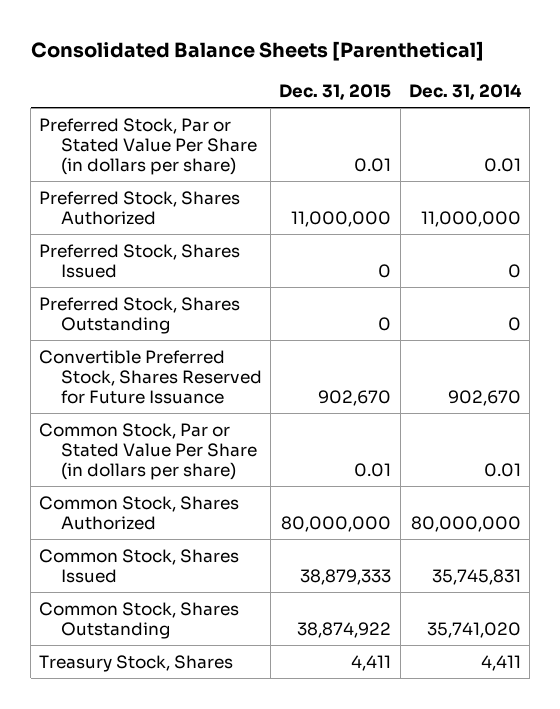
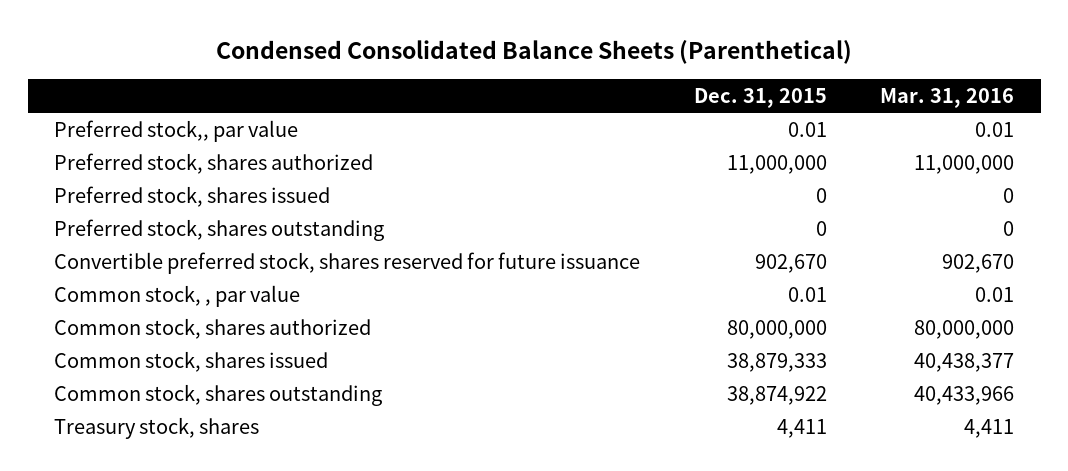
[30,41,484,62] Consolidated Balance Sheets [Parenthetical] -> [216,39,853,64] Condensed Consolidated Balance Sheets (Parenthetical)
[409,83,523,100] Dec. 31, 2014 -> none
none -> [879,88,1014,109] Mar. 31, 2016
[39,117,257,175] Preferred Stock, Par or Stated Value Per Share (in dollars per share) -> [54,119,299,142] Preferred stock,, par value
[39,190,241,225] Preferred Stock, Shares Authorized -> [54,152,374,174] Preferred stock, shares authorized
[39,243,241,278] Preferred Stock, Shares Issued -> [54,185,331,207] Preferred stock, shares issued
[39,296,241,334] Preferred Stock, Shares Outstanding -> [54,218,385,241] Preferred stock, shares outstanding
[39,349,262,404] Convertible Preferred Stock, Shares Reserved for Future Issuance -> [54,251,641,274] Convertible preferred stock, shares reserved for future issuance
[39,422,257,480] Common Stock, Par or Stated Value Per Share (in dollars per share) -> [54,284,301,307] Common stock, , par value
[39,495,240,530] Common Stock, Shares Authorized -> [54,317,372,339] Common stock, shares authorized
[39,548,240,583] Common Stock, Shares Issued -> [54,350,329,372] Common stock, shares issued
[39,601,240,639] Common Stock, Shares Outstanding -> [54,383,383,406] Common stock, shares outstanding
[39,654,234,672] Treasury Stock, Shares -> [54,416,260,439] Treasury stock, shares

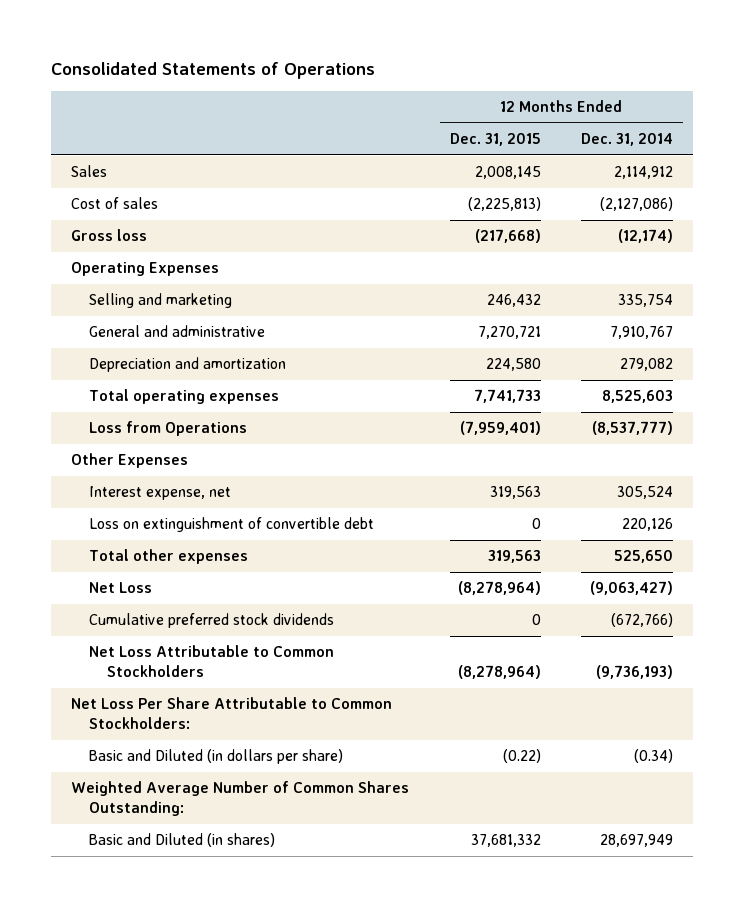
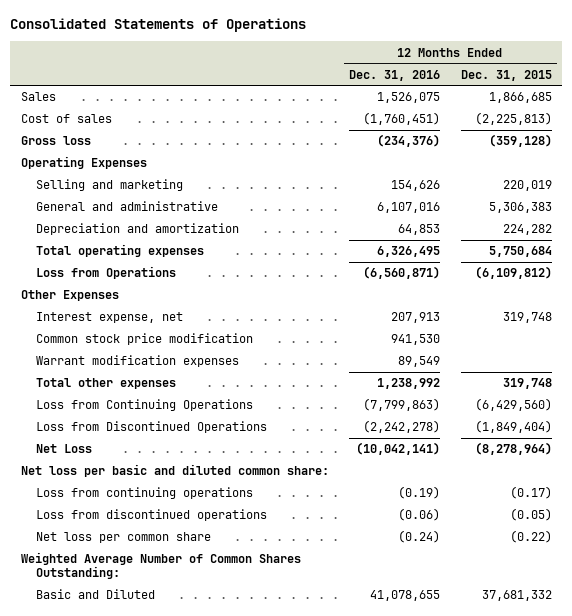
[580,133,673,147] Dec. 31, 2014 -> none
none -> [349,69,441,81] Dec. 31, 2016
[474,166,541,180] 2,008,145 -> [488,92,552,104] 1,866,685
[474,229,541,244] (217,668) -> [488,134,552,148] (359,128)
[486,294,541,308] 246,432 -> [502,180,552,192] 220,019
[477,326,541,340] 7,270,721 -> [488,202,552,214] 5,306,383
[485,358,541,372] 224,580 -> [502,224,552,236] 224,282
[473,389,541,404] 7,741,733 -> [488,246,552,258] 5,750,684
[459,421,541,436] (7,959,401) -> [474,266,552,280] (6,109,812)
[89,517,375,533] Loss on extinguishment of convertible debt -> none
[489,486,541,500] 319,563 -> [502,312,552,324] 319,748
none -> [35,333,253,346] Common stock price modification
none -> [35,355,239,368] Warrant modification expenses
[487,550,541,564] 319,563 -> [502,378,552,390] 319,748
none -> [35,399,253,412] Loss from Continuing Operations
none -> [35,421,267,434] Loss from Discontinued Operations
[89,613,335,629] Cumulative preferred stock dividends -> none
[89,645,335,678] Net Loss Attributable to Common Stockholders -> none
[71,697,393,730] Net Loss Per Share Attributable to Common Stockholders: -> [20,464,329,478] Net loss per basic and diluted common share:
none -> [35,487,253,500] Loss from continuing operations
none -> [35,509,267,522] Loss from discontinued operations
[89,749,344,765] Basic and Diluted (in dollars per share) -> [35,532,211,544] Net loss per common share
[89,833,276,848] Basic and Diluted (in shares) -> [35,589,155,600] Basic and Diluted

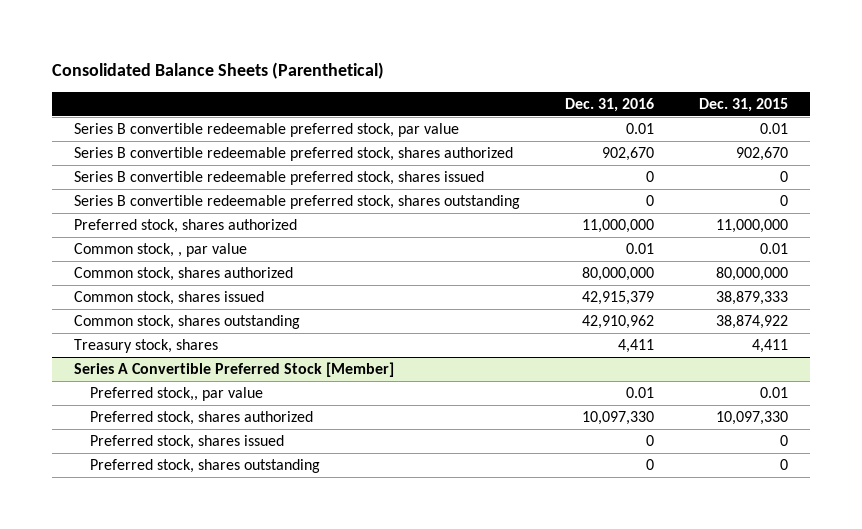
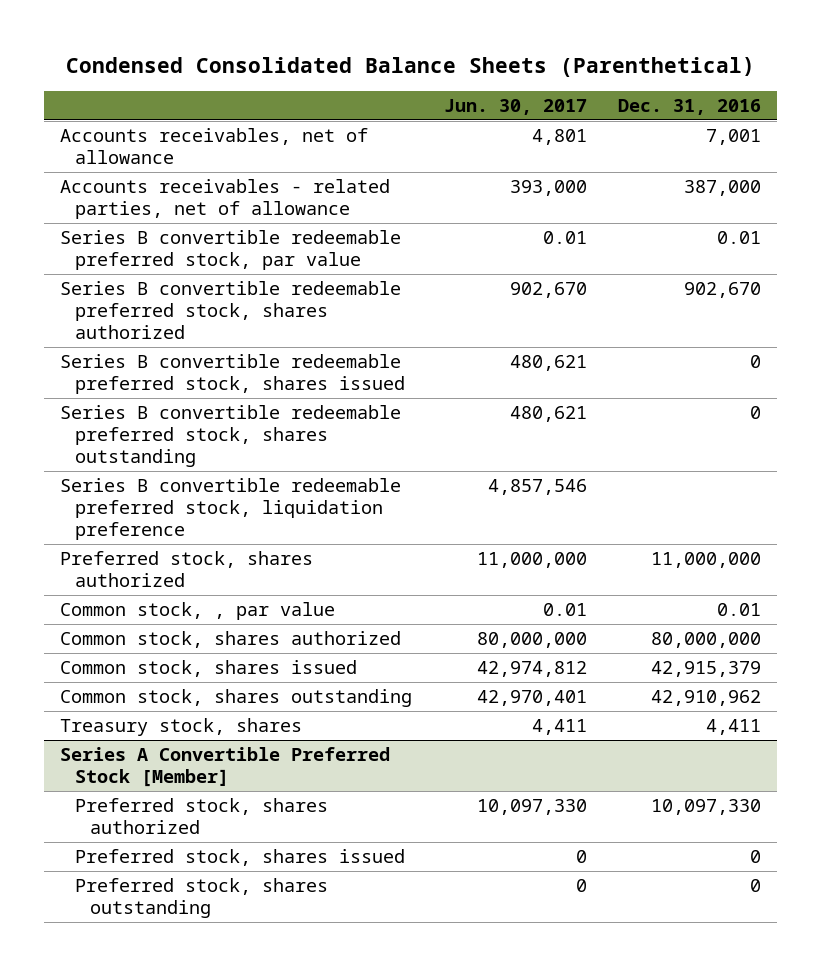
[52,62,385,80] Consolidated Balance Sheets (Parenthetical) -> [65,56,755,77] Condensed Consolidated Balance Sheets (Parenthetical)
[699,97,789,112] Dec. 31, 2015 -> none
none -> [443,98,587,115] Jun. 30, 2017
none -> [59,127,368,164] Accounts receivables, net of allowance
none -> [59,178,390,219] Accounts receivables - related parties, net of allowance
none -> [59,477,401,540] Series B convertible redeemable preferred stock, liquidation preference
[90,387,264,402] Preferred stock,, par value -> none

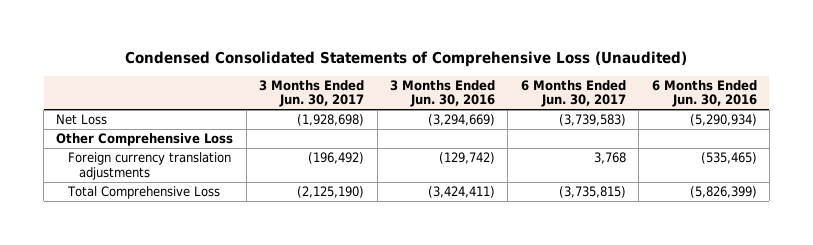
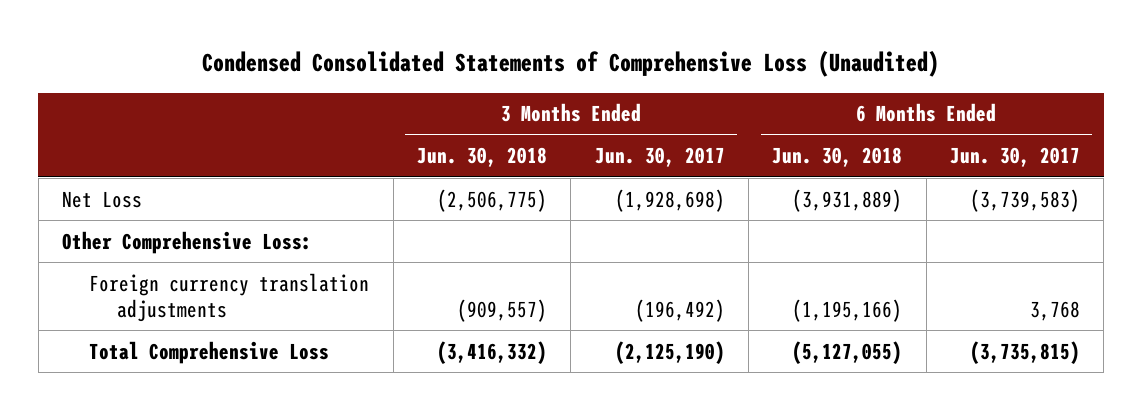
[389,79,495,108] 3 Months Ended Jun. 30, 2016 -> none
[651,79,757,108] 6 Months Ended Jun. 30, 2016 -> none
none -> [417,147,548,168] Jun. 30, 2018
none -> [772,147,903,168] Jun. 30, 2018
[56,132,234,146] Other Comprehensive Loss -> [61,230,312,254] Other Comprehensive Loss:

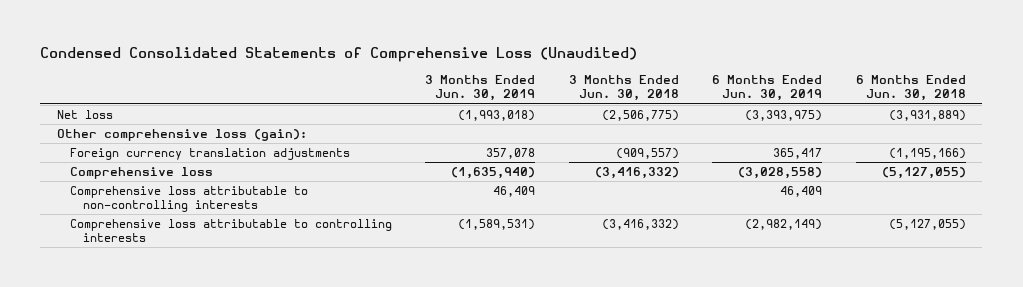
[594,147,725,168] Jun. 30, 2017 -> none
[950,147,1081,168] Jun. 30, 2017 -> none
none -> [425,75,536,102] 3 Months Ended Jun. 30, 2019
none -> [712,75,823,102] 6 Months Ended Jun. 30, 2019
[61,190,142,208] Net Loss -> [57,110,114,120] Net loss
[61,230,312,254] Other Comprehensive Loss: -> [57,129,308,142] Other comprehensive loss (gain):
[89,340,330,364] Total Comprehensive Loss -> [69,167,213,180] Comprehensive loss
none -> [69,186,308,213] Comprehensive loss attributable to non-controlling interests
none -> [69,219,392,243] Comprehensive loss attributable to controlling interests

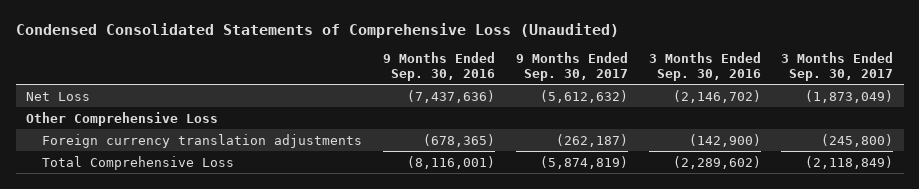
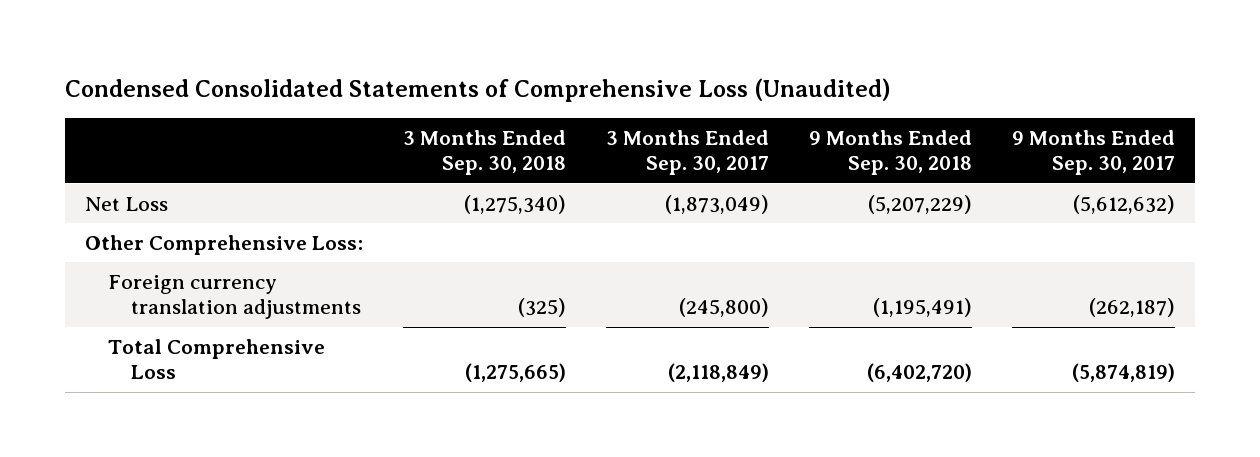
[383,52,496,81] 9 Months Ended Sep. 30, 2016 -> none
[648,52,761,81] 3 Months Ended Sep. 30, 2016 -> none
none -> [403,130,567,176] 3 Months Ended Sep. 30, 2018
none -> [809,130,973,176] 9 Months Ended Sep. 30, 2018
[25,111,218,126] Other Comprehensive Loss -> [85,234,364,255] Other Comprehensive Loss:

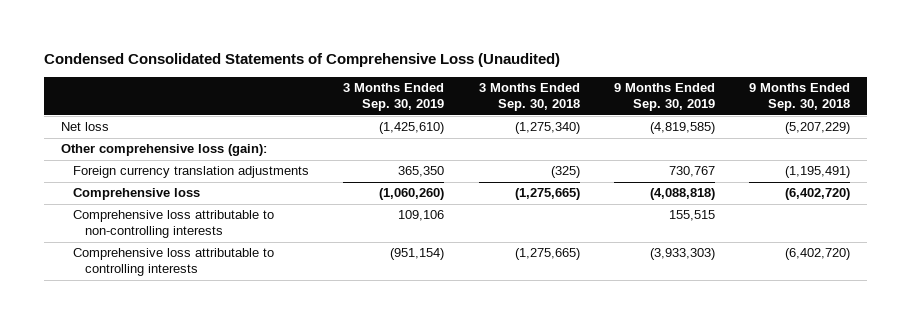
[606,130,770,176] 3 Months Ended Sep. 30, 2017 -> none
[1012,130,1176,176] 9 Months Ended Sep. 30, 2017 -> none
none -> [343,83,445,112] 3 Months Ended Sep. 30, 2019
none -> [613,83,715,112] 9 Months Ended Sep. 30, 2019
[85,196,169,211] Net Loss -> [61,122,110,132] Net loss
[85,234,364,255] Other Comprehensive Loss: -> [61,144,268,157] Other comprehensive loss (gain):
[108,338,326,380] Total Comprehensive Loss -> [73,188,201,201] Comprehensive loss
none -> [73,210,275,239] Comprehensive loss attributable to non-controlling interests
none -> [73,248,275,277] Comprehensive loss attributable to controlling interests

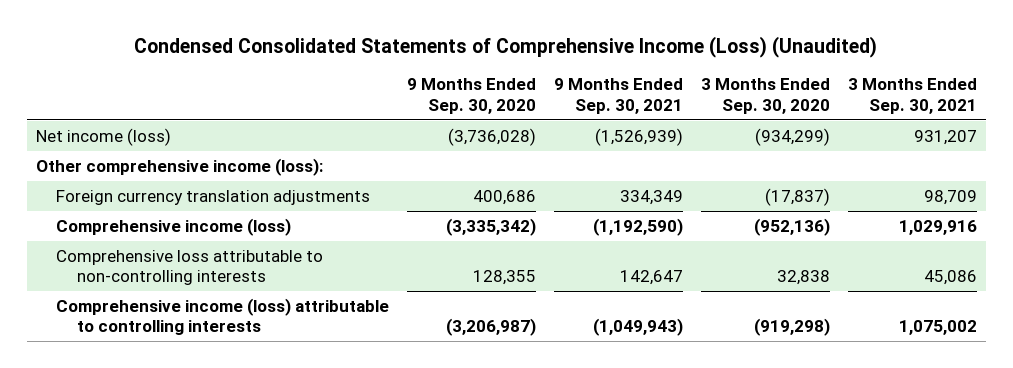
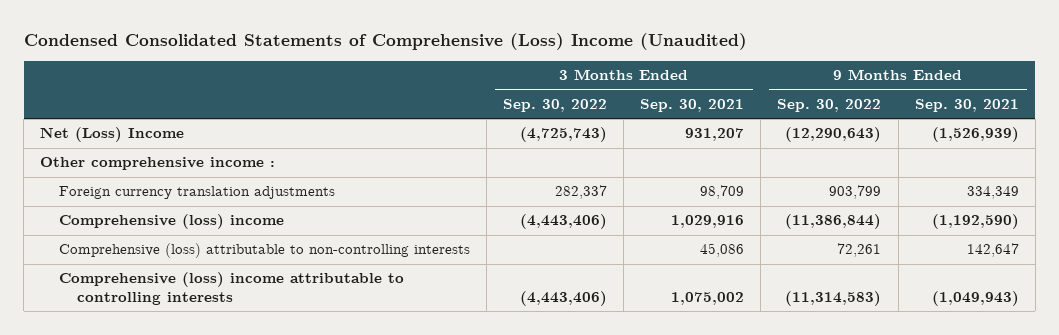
[134,35,878,58] Condensed Consolidated Statements of Comprehensive Income (Loss) (Unaudited) -> [23,33,747,51] Condensed Consolidated Statements of Comprehensive (Loss) Income (Unaudited)
[407,78,537,114] 9 Months Ended Sep. 30, 2020 -> none
[701,78,831,114] 3 Months Ended Sep. 30, 2020 -> none
none -> [503,98,608,112] Sep. 30, 2022
none -> [777,98,882,112] Sep. 30, 2022
[35,127,171,146] Net income (loss) -> [40,127,185,143] Net (Loss) Income
[35,157,323,176] Other comprehensive income (loss): -> [40,157,276,171] Other comprehensive income :
[56,217,292,236] Comprehensive income (loss) -> [58,214,284,230] Comprehensive (loss) income
[56,249,324,286] Comprehensive loss attributable to non-controlling interests -> [58,243,470,259] Comprehensive (loss) attributable to non-controlling interests
[56,297,390,336] Comprehensive income (loss) attributable to controlling interests -> [58,272,404,305] Comprehensive (loss) income attributable to controlling interests

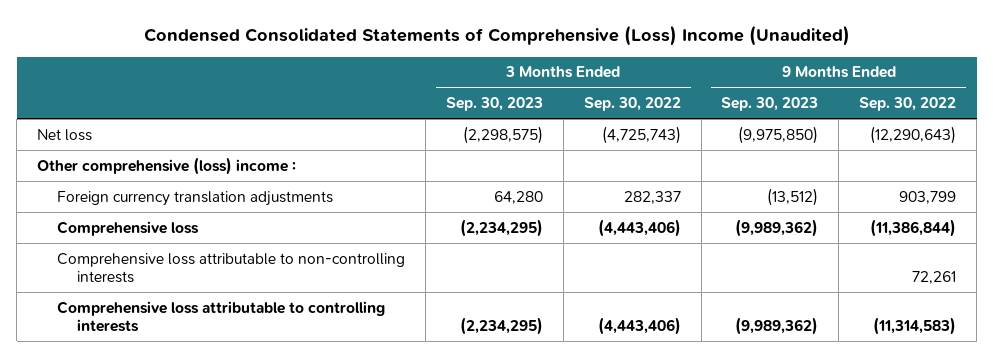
[640,98,745,112] Sep. 30, 2021 -> none
[914,98,1019,112] Sep. 30, 2021 -> none
none -> [445,97,543,112] Sep. 30, 2023
none -> [721,97,819,112] Sep. 30, 2023
[40,127,185,143] Net (Loss) Income -> [37,128,93,141] Net loss
[40,157,276,171] Other comprehensive income : -> [37,156,297,175] Other comprehensive (loss) income :
[58,214,284,230] Comprehensive (loss) income -> [57,220,200,236] Comprehensive loss
[58,243,470,259] Comprehensive (loss) attributable to non-controlling interests -> [57,252,406,284] Comprehensive loss attributable to non-controlling interests
[58,272,404,305] Comprehensive (loss) income attributable to controlling interests -> [57,300,386,333] Comprehensive loss attributable to controlling interests

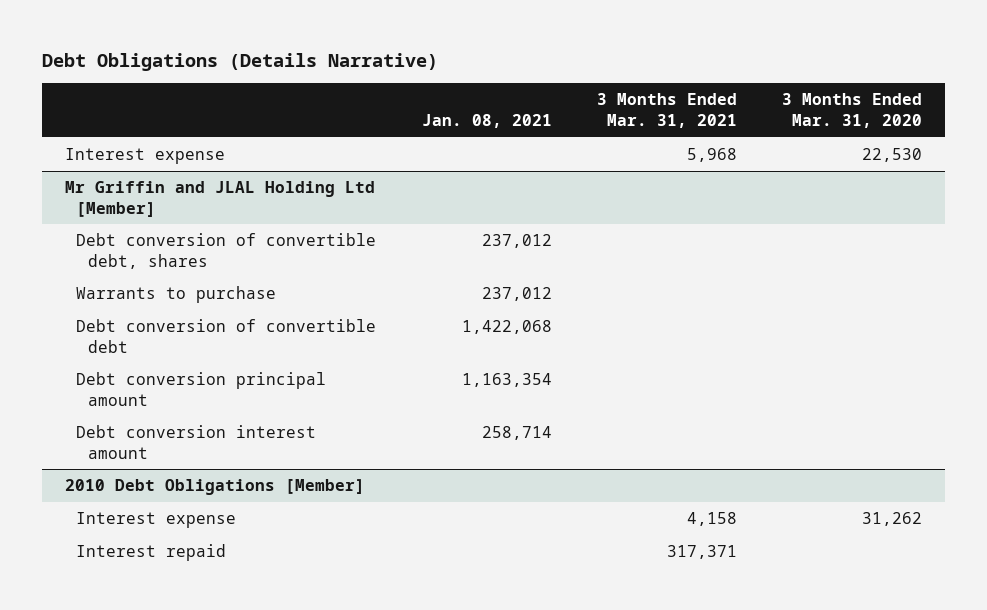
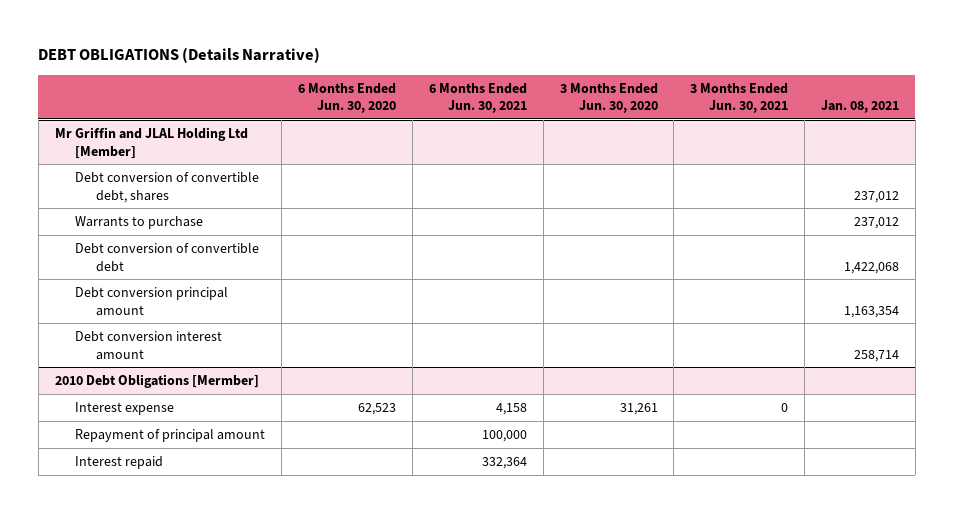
[42,53,439,72] Debt Obligations (Details Narrative) -> [38,47,321,64] DEBT OBLIGATIONS (Details Narrative)
[597,93,738,129] 3 Months Ended Mar. 31, 2021 -> none
[782,93,923,129] 3 Months Ended Mar. 31, 2020 -> none
none -> [298,82,397,114] 6 Months Ended Jun. 30, 2020
none -> [428,82,527,114] 6 Months Ended Jun. 30, 2021
none -> [559,82,658,114] 3 Months Ended Jun. 30, 2020
none -> [690,82,789,114] 3 Months Ended Jun. 30, 2021
[64,148,225,165] Interest expense -> none
[64,479,365,496] 2010 Debt Obligations [Member] -> [54,373,259,388] 2010 Debt Obligations [Mermber]
none -> [75,428,266,442] Repayment of principal amount

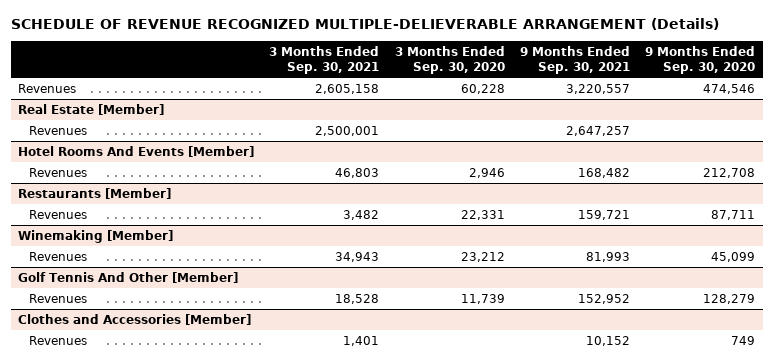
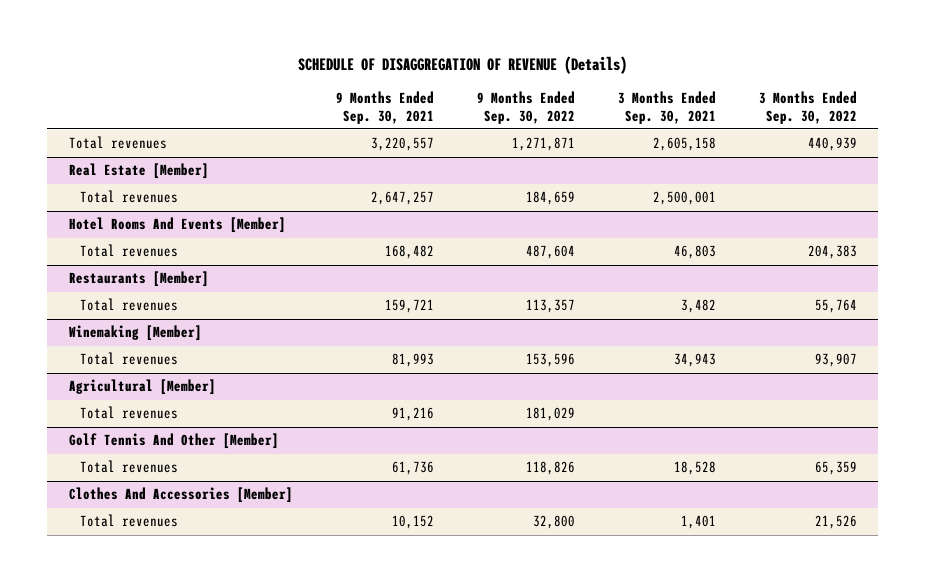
[10,18,719,31] SCHEDULE OF REVENUE RECOGNIZED MULTIPLE-DELIEVERABLE ARRANGEMENT (Details) -> [297,55,627,74] SCHEDULE OF DISAGGREGATION OF REVENUE (Details)
[394,46,505,75] 3 Months Ended Sep. 30, 2020 -> none
[645,46,756,75] 9 Months Ended Sep. 30, 2020 -> none
none -> [476,90,575,124] 9 Months Ended Sep. 30, 2022
none -> [758,90,857,124] 3 Months Ended Sep. 30, 2022
[18,83,77,93] Revenues -> [68,136,167,150] Total revenues
[28,125,87,135] Revenues -> [80,190,179,204] Total revenues
[28,167,87,177] Revenues -> [80,244,179,258] Total revenues
[28,209,87,219] Revenues -> [80,298,179,312] Total revenues
[28,251,87,261] Revenues -> [80,352,179,366] Total revenues
none -> [68,379,216,396] Agricultural [Member]
none -> [80,406,179,420] Total revenues
[28,293,87,303] Revenues -> [80,460,179,474] Total revenues
[577,293,630,304] 152,952 -> [391,461,434,476] 61,736
[18,313,252,325] Clothes and Accessories [Member] -> [68,487,293,504] Clothes And Accessories [Member]
[28,335,87,345] Revenues -> [80,514,179,528] Total revenues

